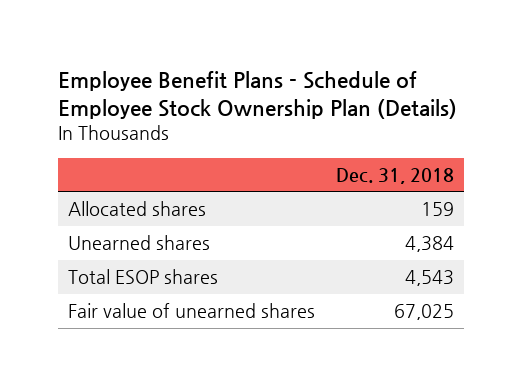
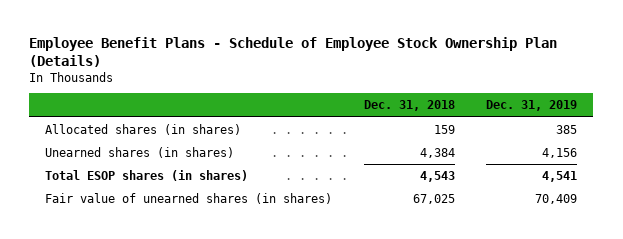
none -> [486,100,578,112] Dec. 31, 2019
[68,201,207,217] Allocated shares -> [45,123,242,135] Allocated shares (in shares)
[68,235,211,251] Unearned shares -> [45,146,235,158] Unearned shares (in shares)
[68,269,219,285] Total ESOP shares -> [45,169,249,181] Total ESOP shares (in shares)
[68,303,316,319] Fair value of unearned shares -> [45,192,333,204] Fair value of unearned shares (in shares)

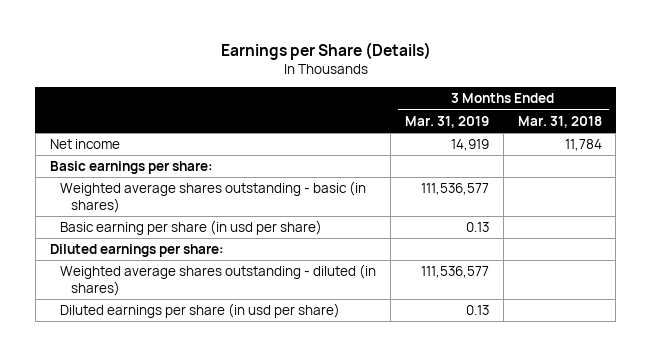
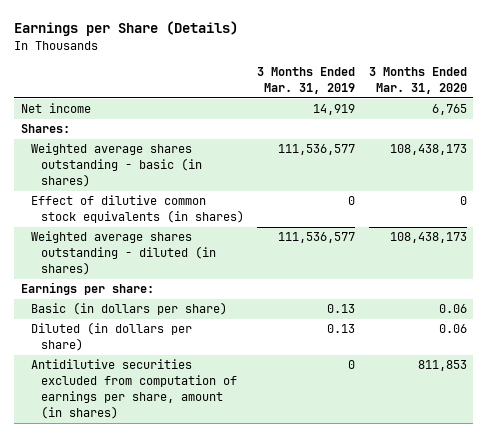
[517,115,602,128] Mar. 31, 2018 -> none
none -> [368,67,467,95] 3 Months Ended Mar. 31, 2020
[49,161,213,175] Basic earnings per share: -> [20,124,70,134] Shares:
[60,220,323,236] Basic earning per share (in usd per share) -> none
[49,244,224,258] Diluted earnings per share: -> none
none -> [31,195,245,224] Effect of dilutive common stock equivalents (in shares)
none -> [20,282,154,296] Earnings per share:
none -> [31,302,228,316] Basic (in dollars per share)
[60,303,341,319] Diluted earnings per share (in usd per share) -> [31,322,193,352] Diluted (in dollars per share)
none -> [31,359,238,420] Antidilutive securities excluded from computation of earnings per share, amount (in shares)

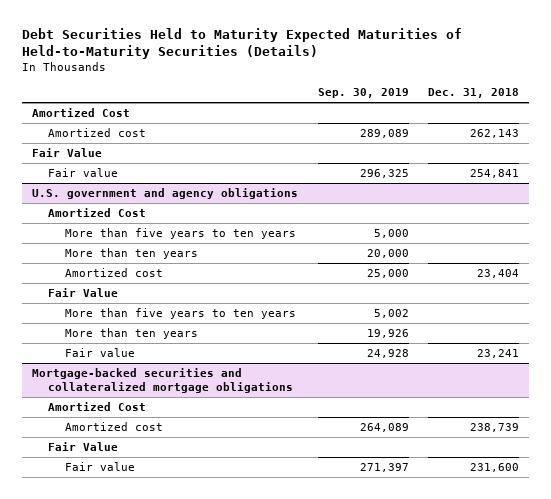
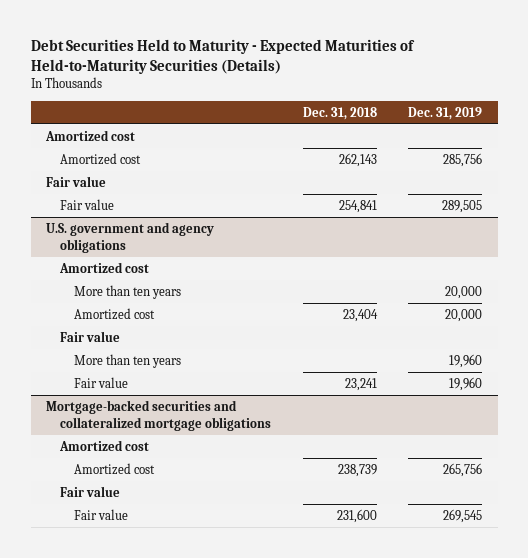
[22,28,463,60] Debt Securities Held to Maturity Expected Maturities of Held-to-Maturity Securities (Details) -> [30,38,415,74] Debt Securities Held to Maturity - Expected Maturities of Held-to-Maturity Securities (Details)
[317,88,409,99] Sep. 30, 2019 -> none
none -> [407,106,482,120] Dec. 31, 2019
[32,108,131,118] Amortized Cost -> [45,129,136,141] Amortized cost
[32,148,103,158] Fair Value -> [46,175,107,187] Fair value
[64,228,296,240] More than five years to ten years -> none
[48,208,147,218] Amortized Cost -> [59,261,150,273] Amortized cost
[64,308,296,320] More than five years to ten years -> none
[48,288,119,298] Fair Value -> [60,330,121,342] Fair value
[48,402,147,412] Amortized Cost -> [59,439,150,451] Amortized cost
[48,442,119,452] Fair Value -> [60,485,121,497] Fair value

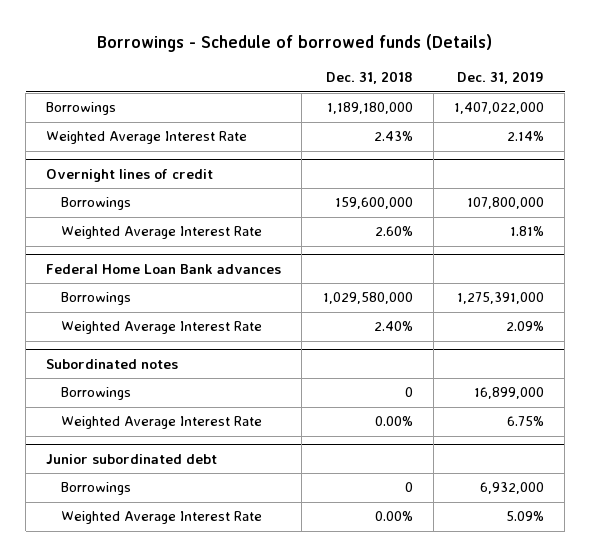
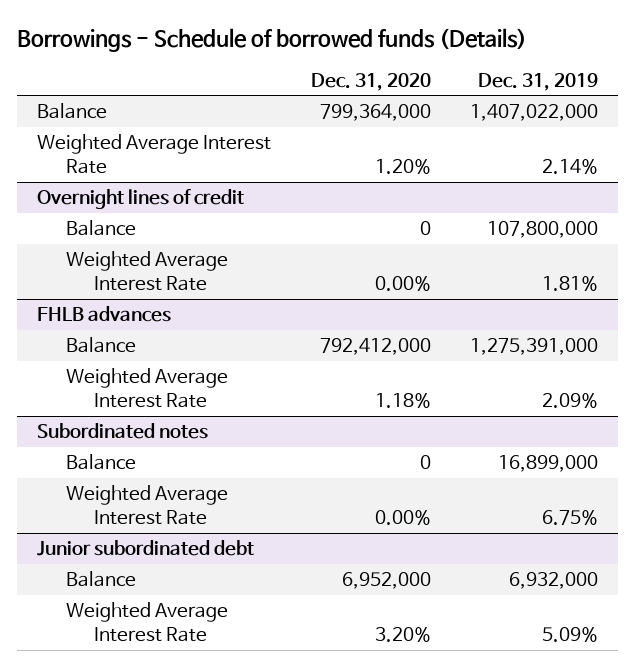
[325,71,413,85] Dec. 31, 2018 -> none
none -> [310,72,431,91] Dec. 31, 2020
[46,102,117,116] Borrowings -> [36,103,107,120] Balance
[61,197,132,211] Borrowings -> [65,220,136,237] Balance
[46,263,282,274] Federal Home Loan Bank advances -> [36,306,171,323] FHLB advances
[61,292,132,306] Borrowings -> [65,337,136,354] Balance
[61,387,132,401] Borrowings -> [65,454,136,471] Balance
[61,482,132,496] Borrowings -> [65,571,136,588] Balance

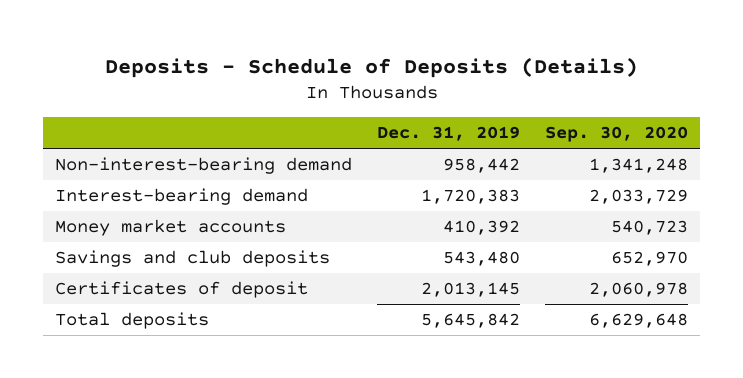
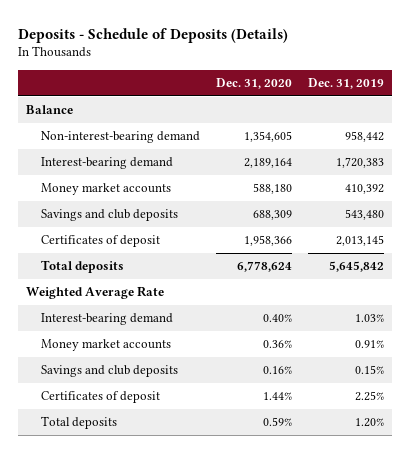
[544,126,688,143] Sep. 30, 2020 -> none
none -> [215,78,292,90] Dec. 31, 2020
none -> [26,105,74,115] Balance
none -> [26,286,165,300] Weighted Average Rate
none -> [40,313,173,326] Interest-bearing demand
none -> [40,339,171,352] Money market accounts
none -> [40,365,178,378] Savings and club deposits
none -> [40,391,160,404] Certificates of deposit
none -> [40,416,117,430] Total deposits

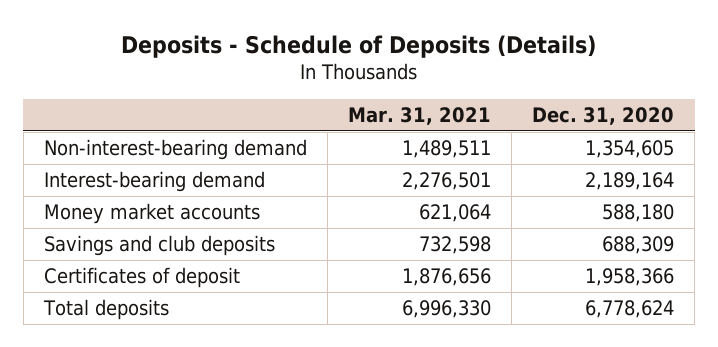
[308,78,385,90] Dec. 31, 2019 -> none
none -> [347,106,491,125] Mar. 31, 2021
[26,105,74,115] Balance -> none
[26,286,165,300] Weighted Average Rate -> none
[40,313,173,326] Interest-bearing demand -> none
[40,339,171,352] Money market accounts -> none
[40,365,178,378] Savings and club deposits -> none
[40,391,160,404] Certificates of deposit -> none
[40,416,117,430] Total deposits -> none

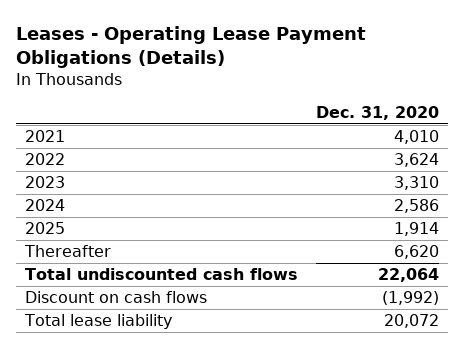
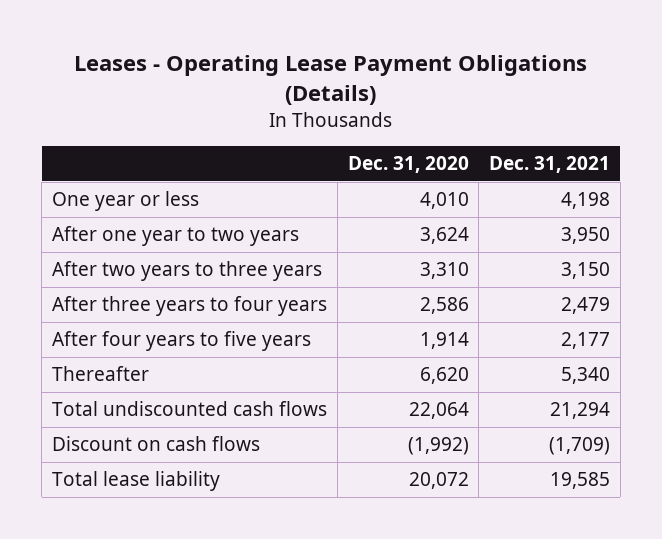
none -> [489,156,611,174] Dec. 31, 2021
[25,130,66,143] 2021 -> [52,191,200,212] One year or less
[25,153,66,166] 2022 -> [52,226,300,247] After one year to two years
[25,176,66,189] 2023 -> [52,261,323,282] After two years to three years
[25,199,66,212] 2024 -> [52,296,328,317] After three years to four years
[25,222,66,235] 2025 -> [52,331,312,352] After four years to five years

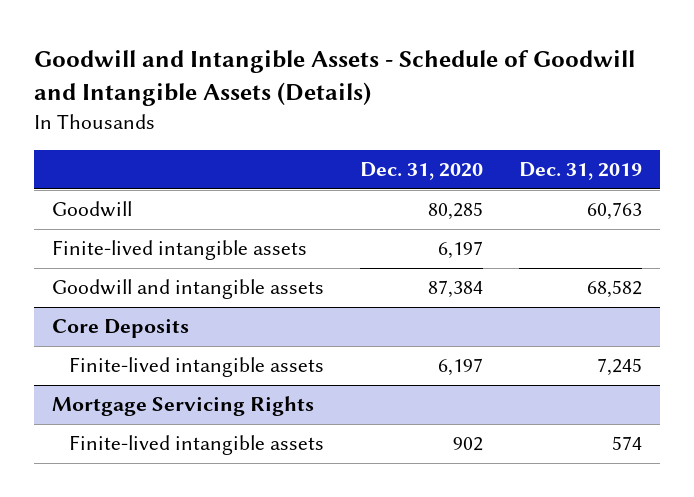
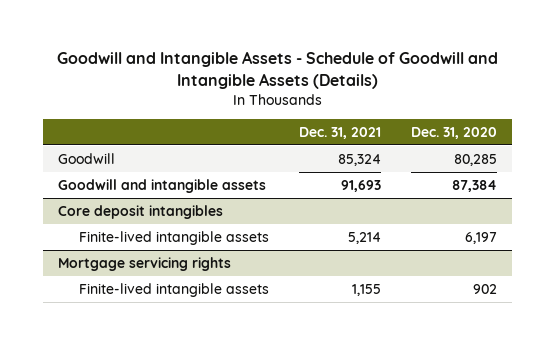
[519,162,643,181] Dec. 31, 2019 -> none
none -> [298,126,381,139] Dec. 31, 2021
[51,240,307,261] Finite-lived intangible assets -> none
[51,319,189,339] Core Deposits -> [57,204,223,219] Core deposit intangibles
[51,396,314,417] Mortgage Servicing Rights -> [57,256,231,271] Mortgage servicing rights

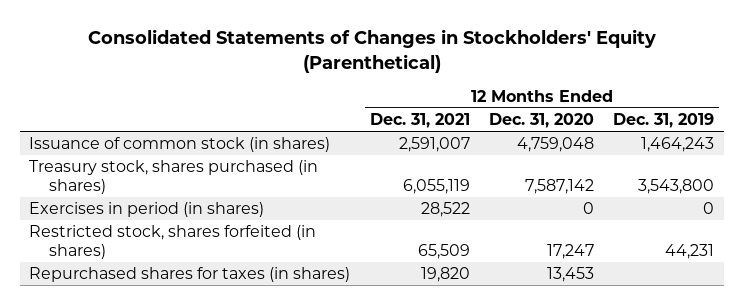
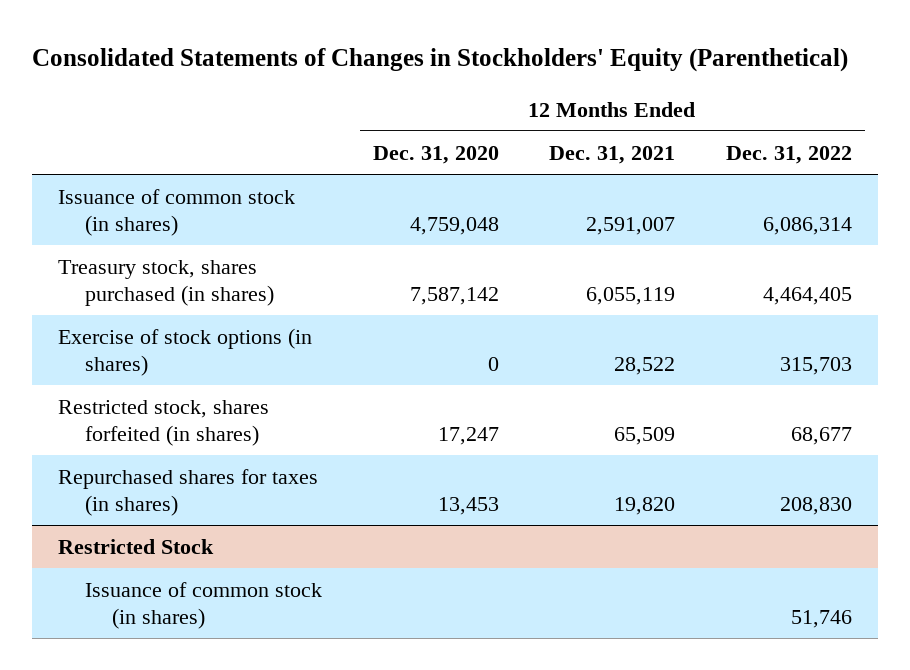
[613,113,715,129] Dec. 31, 2019 -> none
none -> [726,145,853,164] Dec. 31, 2022
[29,202,265,218] Exercises in period (in shares) -> [57,327,312,376] Exercise of stock options (in shares)
none -> [57,538,214,554] Restricted Stock
none -> [84,581,322,629] Issuance of common stock (in shares)

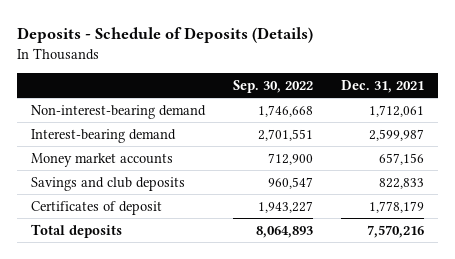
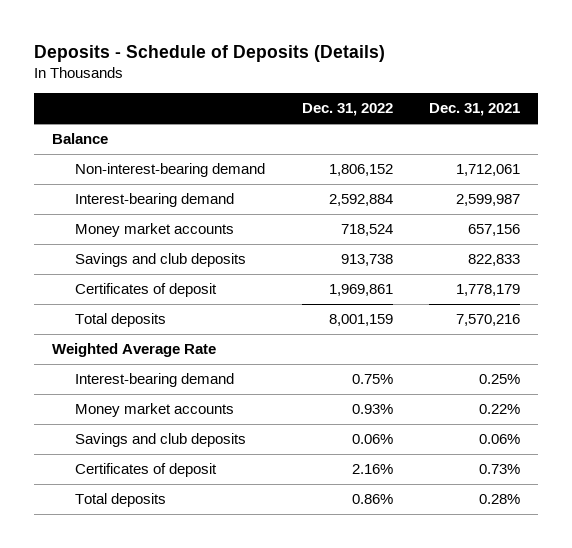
[232,79,313,93] Sep. 30, 2022 -> none
none -> [301,103,393,117] Dec. 31, 2022
none -> [52,133,109,145] Balance
none -> [52,343,217,358] Weighted Average Rate
none -> [75,373,235,388] Interest-bearing demand
none -> [75,403,235,418] Money market accounts
none -> [75,433,247,448] Savings and club deposits
none -> [75,463,218,478] Certificates of deposit
none -> [75,493,167,508] Total deposits

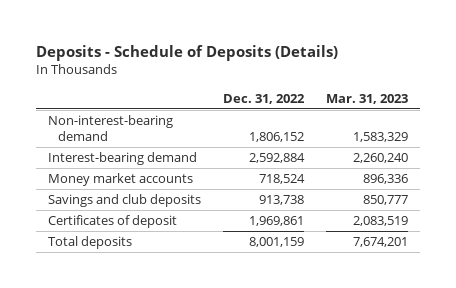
[428,103,520,117] Dec. 31, 2021 -> none
none -> [326,93,409,104] Mar. 31, 2023
[52,133,109,145] Balance -> none
[52,343,217,358] Weighted Average Rate -> none
[75,373,235,388] Interest-bearing demand -> none
[75,403,235,418] Money market accounts -> none
[75,433,247,448] Savings and club deposits -> none
[75,463,218,478] Certificates of deposit -> none
[75,493,167,508] Total deposits -> none

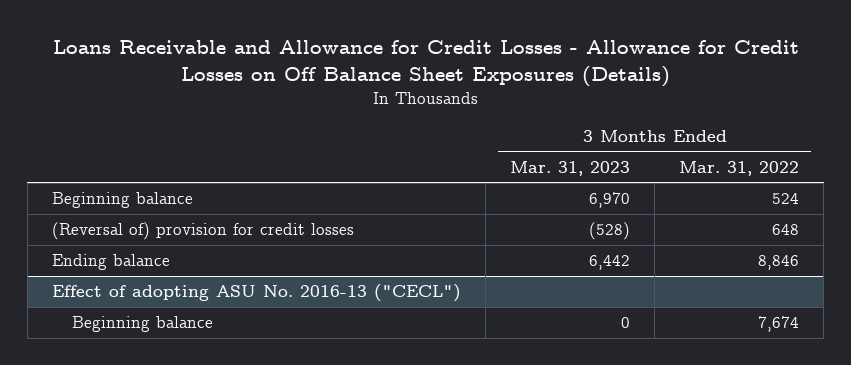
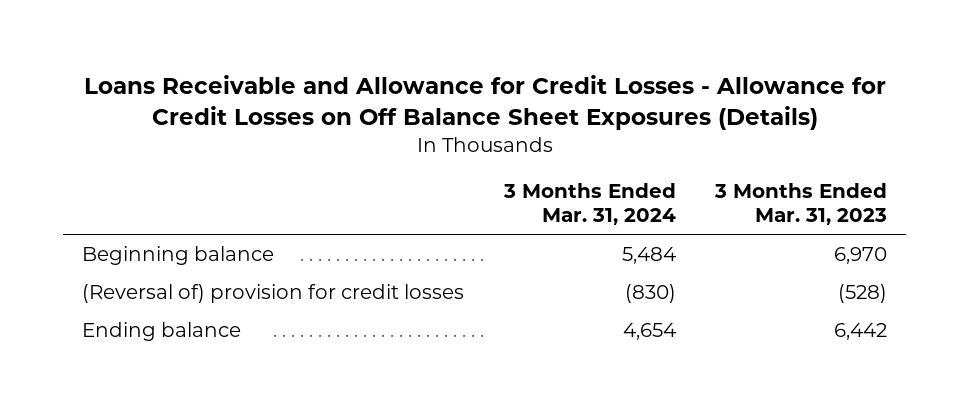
[679,161,800,177] Mar. 31, 2022 -> none
none -> [502,183,676,226] 3 Months Ended Mar. 31, 2024
[51,284,461,303] Effect of adopting ASU No. 2016-13 ("CECL") -> none
[71,316,213,333] Beginning balance -> none

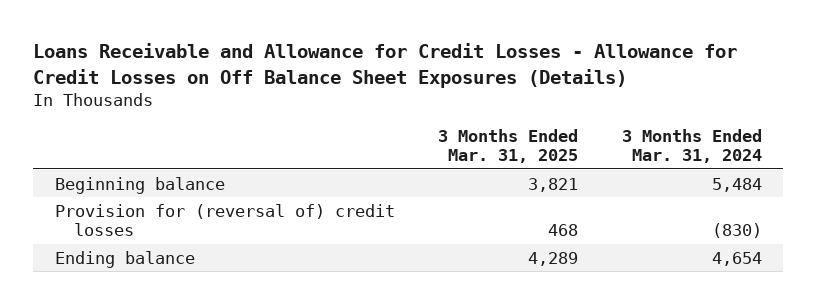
[713,183,887,226] 3 Months Ended Mar. 31, 2023 -> none
none -> [438,128,579,164] 3 Months Ended Mar. 31, 2025
[82,283,465,303] (Reversal of) provision for credit losses -> [54,203,395,237] Provision for (reversal of) credit losses

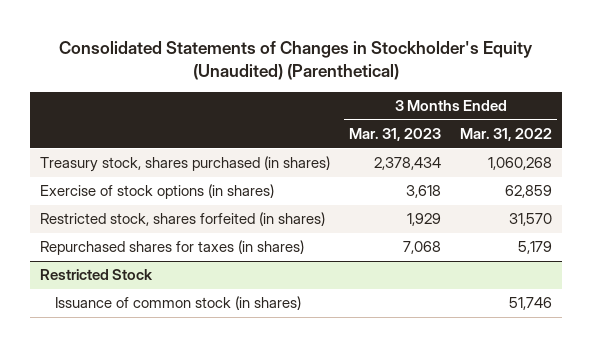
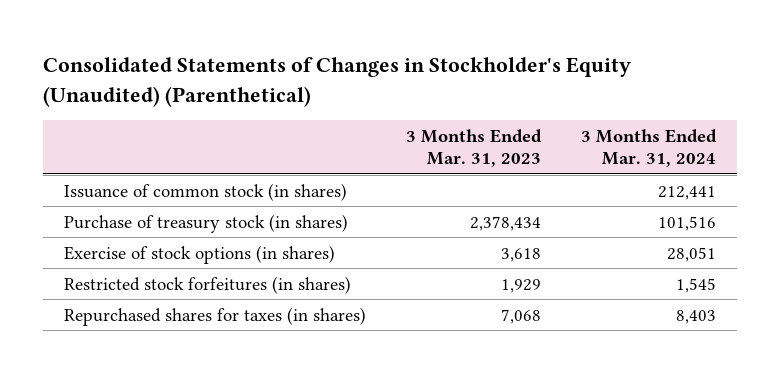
[460,128,553,142] Mar. 31, 2022 -> none
none -> [581,128,718,168] 3 Months Ended Mar. 31, 2024
none -> [63,182,347,201] Issuance of common stock (in shares)
[39,156,330,173] Treasury stock, shares purchased (in shares) -> [63,213,348,233] Purchase of treasury stock (in shares)
[39,212,325,227] Restricted stock, shares forfeited (in shares) -> [63,275,351,294] Restricted stock forfeitures (in shares)
[39,269,153,281] Restricted Stock -> none
[55,296,302,311] Issuance of common stock (in shares) -> none

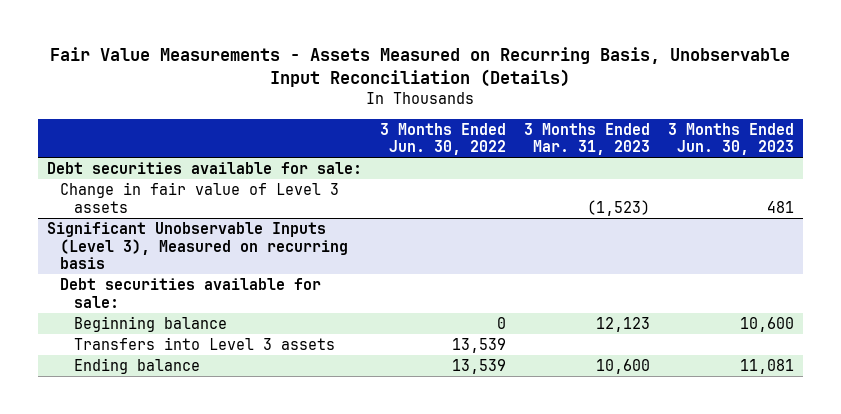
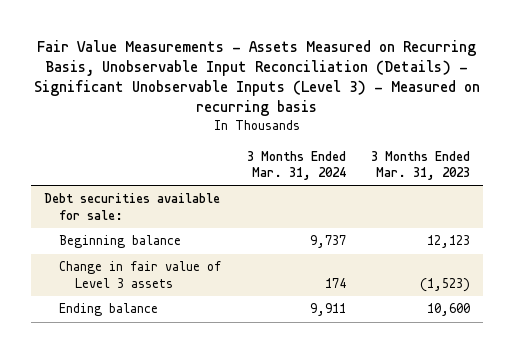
[50,46,791,87] Fair Value Measurements - Assets Measured on Recurring Basis, Unobservable Input Reconciliation (Details) -> [34,39,481,117] Fair Value Measurements - Assets Measured on Recurring Basis, Unobservable Input Reconciliation (Details) - Significant Unobservable Inputs (Level 3) - Measured on recurring basis
[379,122,506,156] 3 Months Ended Jun. 30, 2022 -> none
[667,122,794,156] 3 Months Ended Jun. 30, 2023 -> none
none -> [246,150,346,180] 3 Months Ended Mar. 31, 2024
[47,221,349,270] Significant Unobservable Inputs (Level 3), Measured on recurring basis -> none
[60,277,322,308] Debt securities available for sale: -> none
[73,336,335,350] Transfers into Level 3 assets -> none
[60,181,340,213] Change in fair value of Level 3 assets -> [59,261,222,288] Change in fair value of Level 3 assets

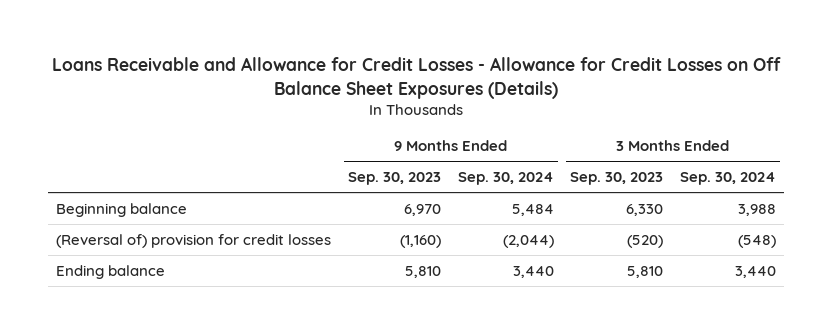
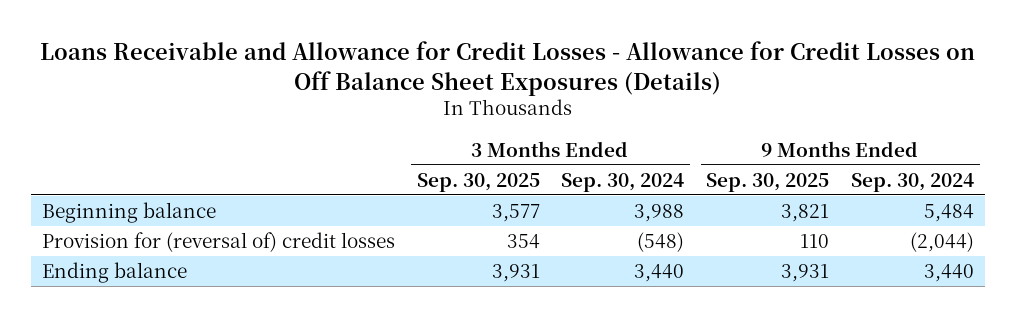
[347,172,441,186] Sep. 30, 2023 -> none
[570,172,664,186] Sep. 30, 2023 -> none
none -> [416,172,540,192] Sep. 30, 2025
none -> [706,172,830,192] Sep. 30, 2025
[56,233,332,248] (Reversal of) provision for credit losses -> [41,231,395,252] Provision for (reversal of) credit losses

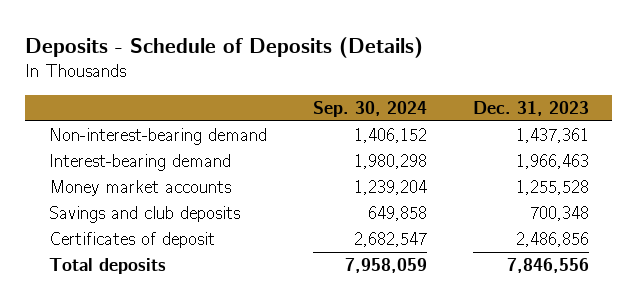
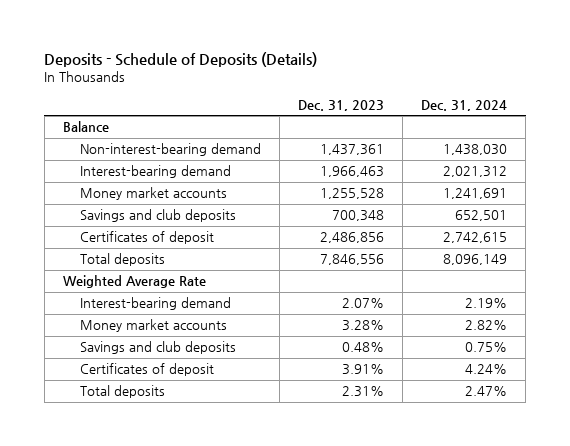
[312,101,427,118] Sep. 30, 2024 -> none
none -> [421,99,508,111] Dec. 31, 2024
none -> [62,121,109,133] Balance
none -> [62,275,206,289] Weighted Average Rate
none -> [79,297,231,311] Interest-bearing demand
none -> [79,319,227,333] Money market accounts
none -> [79,341,236,355] Savings and club deposits
none -> [79,363,214,377] Certificates of deposit
none -> [79,385,165,399] Total deposits

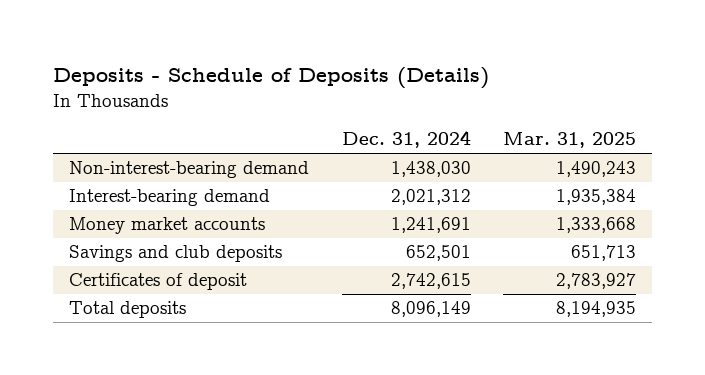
[297,99,384,111] Dec. 31, 2023 -> none
none -> [502,132,636,149] Mar. 31, 2025
[62,121,109,133] Balance -> none
[62,275,206,289] Weighted Average Rate -> none
[79,297,231,311] Interest-bearing demand -> none
[79,319,227,333] Money market accounts -> none
[79,341,236,355] Savings and club deposits -> none
[79,363,214,377] Certificates of deposit -> none
[79,385,165,399] Total deposits -> none

